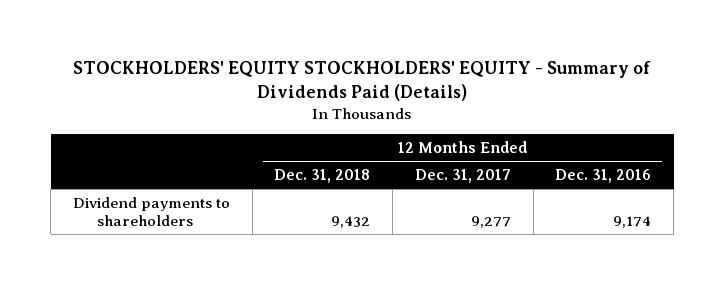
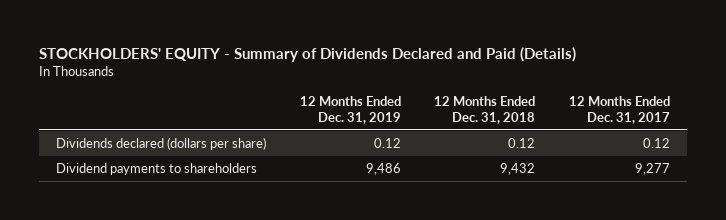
[73,61,652,102] STOCKHOLDERS' EQUITY STOCKHOLDERS' EQUITY - Summary of Dividends Paid (Details) -> [39,46,577,62] STOCKHOLDERS' EQUITY - Summary of Dividends Declared and Paid (Details)
[555,169,652,184] Dec. 31, 2016 -> none
none -> [299,95,401,125] 12 Months Ended Dec. 31, 2019
none -> [55,137,266,151] Dividends declared (dollars per share)

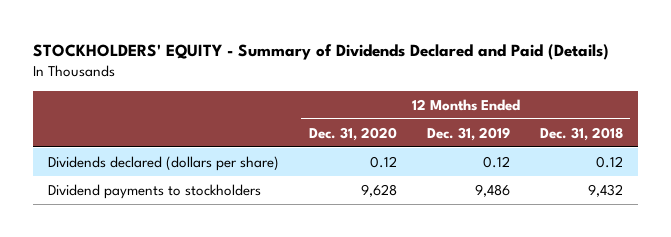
[568,95,670,125] 12 Months Ended Dec. 31, 2017 -> none
none -> [308,126,397,141] Dec. 31, 2020
[55,163,257,176] Dividend payments to shareholders -> [47,183,261,199] Dividend payments to stockholders

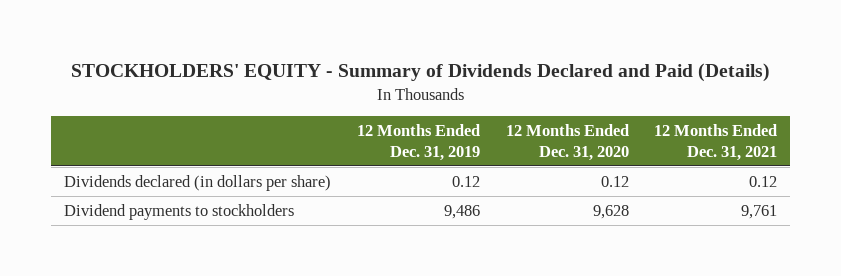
[539,126,623,141] Dec. 31, 2018 -> none
none -> [654,124,778,161] 12 Months Ended Dec. 31, 2021
[47,155,279,171] Dividends declared (dollars per share) -> [64,174,332,191] Dividends declared (in dollars per share)

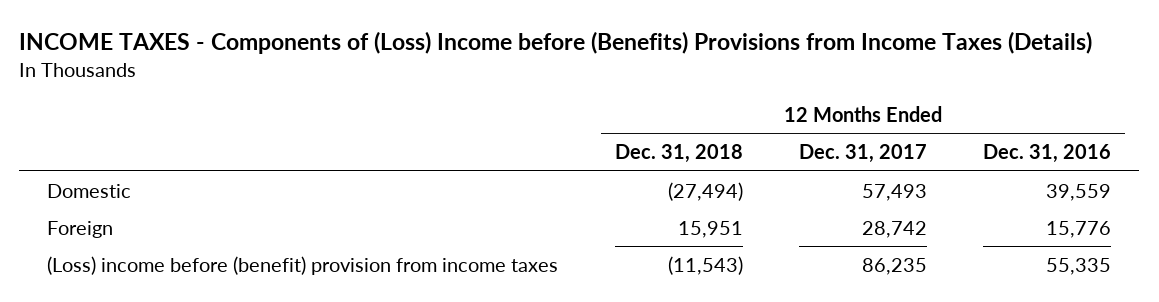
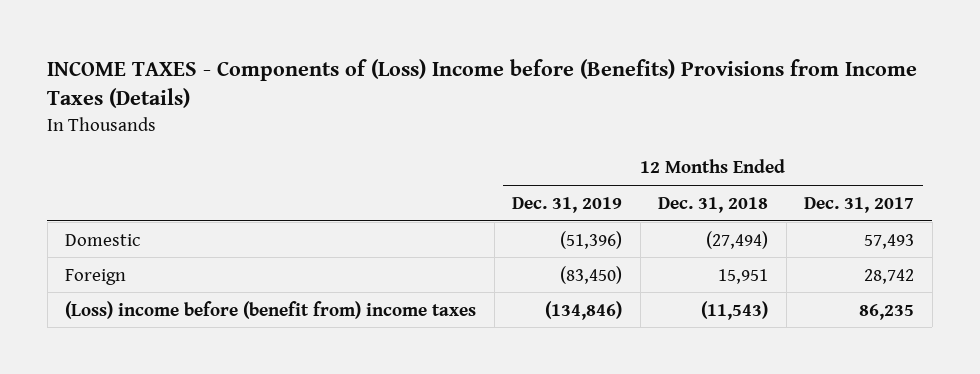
[983,144,1112,164] Dec. 31, 2016 -> none
none -> [512,196,623,213] Dec. 31, 2019
[47,255,559,275] (Loss) income before (benefit) provision from income taxes -> [65,300,477,319] (Loss) income before (benefit from) income taxes

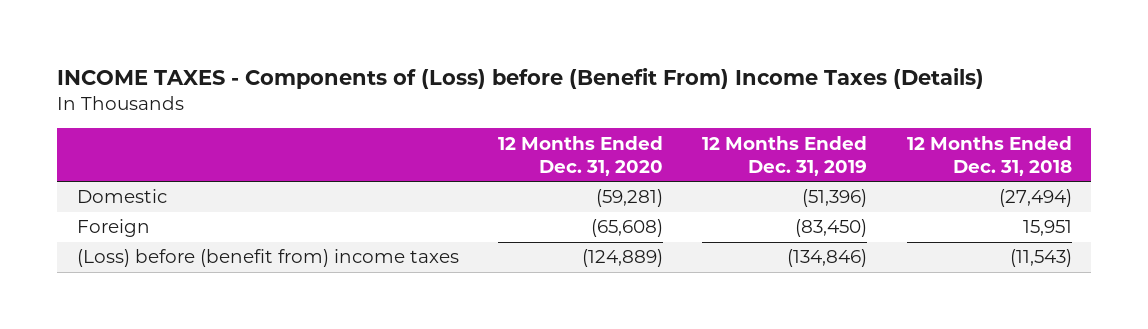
[47,59,918,109] INCOME TAXES - Components of (Loss) Income before (Benefits) Provisions from Income Taxes (Details) -> [57,68,985,90] INCOME TAXES - Components of (Loss) before (Benefit From) Income Taxes (Details)
[804,196,915,213] Dec. 31, 2017 -> none
none -> [498,135,664,176] 12 Months Ended Dec. 31, 2020
[65,300,477,319] (Loss) income before (benefit from) income taxes -> [76,249,459,268] (Loss) before (benefit from) income taxes

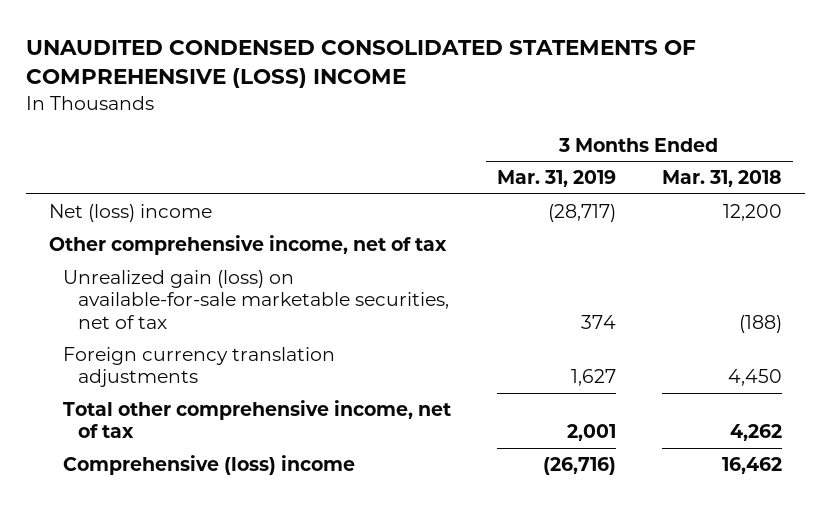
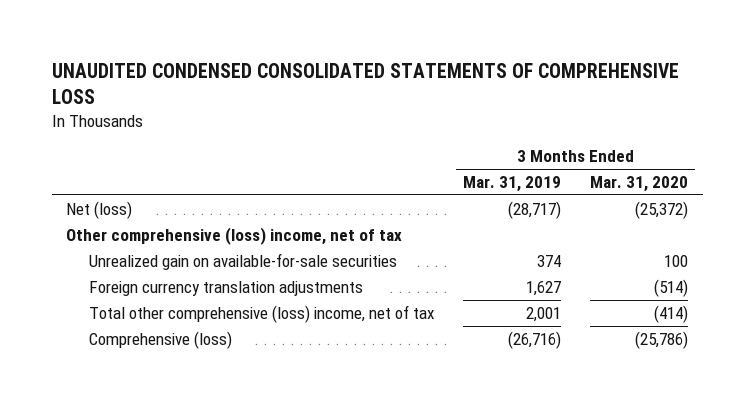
[25,40,696,89] UNAUDITED CONDENSED CONSOLIDATED STATEMENTS OF COMPREHENSIVE (LOSS) INCOME -> [51,62,679,104] UNAUDITED CONDENSED CONSOLIDATED STATEMENTS OF COMPREHENSIVE LOSS
[661,170,782,188] Mar. 31, 2018 -> none
none -> [590,176,689,193] Mar. 31, 2020
[48,203,212,222] Net (loss) income -> [66,200,133,219] Net (loss)
[48,234,447,255] Other comprehensive income, net of tax -> [66,226,403,245] Other comprehensive (loss) income, net of tax
[63,269,449,329] Unrealized gain (loss) on available-for-sale marketable securities, net of tax -> [88,252,397,270] Unrealized gain on available-for-sale securities
[63,399,452,439] Total other comprehensive income, net of tax -> [88,304,434,323] Total other comprehensive (loss) income, net of tax
[63,454,356,475] Comprehensive (loss) income -> [88,330,232,349] Comprehensive (loss)

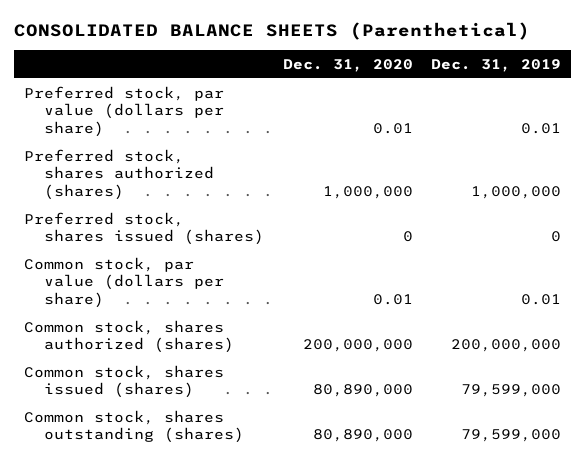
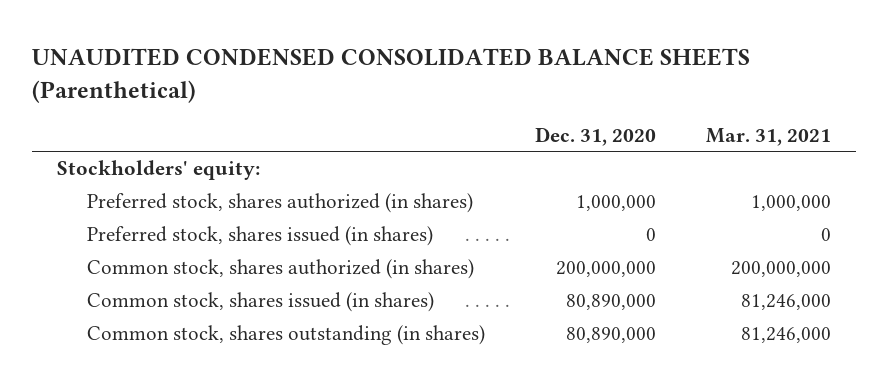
[14,22,531,41] CONSOLIDATED BALANCE SHEETS (Parenthetical) -> [32,47,751,103] UNAUDITED CONDENSED CONSOLIDATED BALANCE SHEETS (Parenthetical)
[431,58,562,72] Dec. 31, 2019 -> none
none -> [705,127,831,146] Mar. 31, 2021
[23,85,224,138] Preferred stock, par value (dollars per share) -> none
[23,256,224,309] Common stock, par value (dollars per share) -> none
none -> [57,160,261,181] Stockholders' equity:
[23,148,214,201] Preferred stock, shares authorized (shares) -> [87,193,474,214] Preferred stock, shares authorized (in shares)
[23,211,264,246] Preferred stock, shares issued (shares) -> [87,226,434,247] Preferred stock, shares issued (in shares)
[23,319,234,354] Common stock, shares authorized (shares) -> [87,259,475,280] Common stock, shares authorized (in shares)
[23,364,224,399] Common stock, shares issued (shares) -> [87,292,435,313] Common stock, shares issued (in shares)
[23,409,244,444] Common stock, shares outstanding (shares) -> [87,325,486,346] Common stock, shares outstanding (in shares)

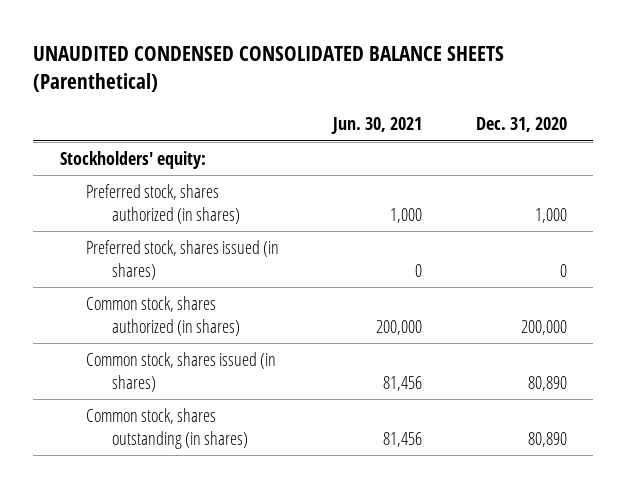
[705,127,831,146] Mar. 31, 2021 -> none
none -> [330,117,422,135] Jun. 30, 2021
[576,195,657,212] 1,000,000 -> [534,207,567,223] 1,000
[556,261,657,278] 200,000,000 -> [520,319,567,335] 200,000
[566,294,657,311] 80,890,000 -> [527,375,567,391] 80,890
[566,327,657,344] 80,890,000 -> [527,431,567,447] 80,890

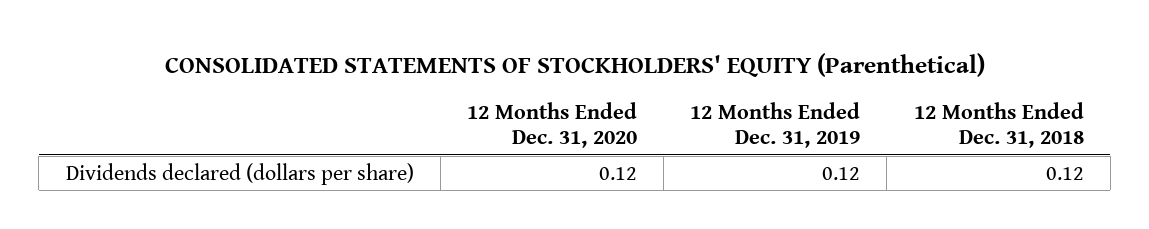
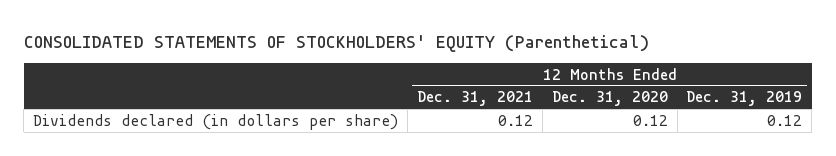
[913,101,1084,149] 12 Months Ended Dec. 31, 2018 -> none
none -> [416,91,533,107] Dec. 31, 2021
[65,163,414,186] Dividends declared (dollars per share) -> [33,113,399,130] Dividends declared (in dollars per share)

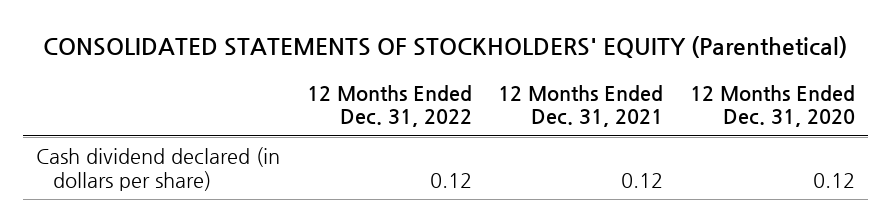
[686,91,803,107] Dec. 31, 2019 -> none
none -> [306,84,472,128] 12 Months Ended Dec. 31, 2022
[33,113,399,130] Dividends declared (in dollars per share) -> [36,147,281,191] Cash dividend declared (in dollars per share)

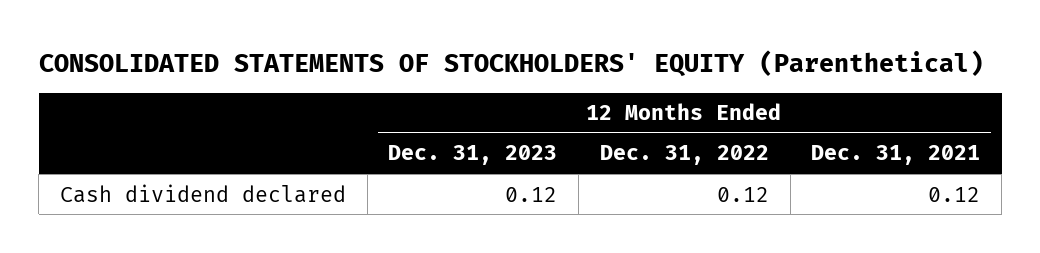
[689,84,855,128] 12 Months Ended Dec. 31, 2020 -> none
none -> [388,145,558,166] Dec. 31, 2023
[36,147,281,191] Cash dividend declared (in dollars per share) -> [59,183,346,203] Cash dividend declared

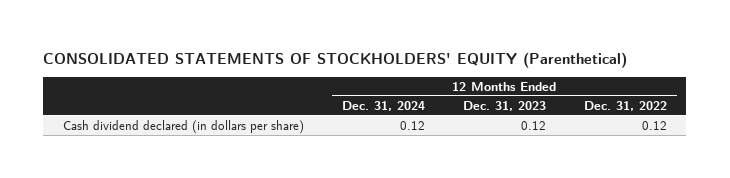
[811,145,981,166] Dec. 31, 2021 -> none
none -> [341,100,425,111] Dec. 31, 2024
[59,183,346,203] Cash dividend declared -> [62,120,304,135] Cash dividend declared (in dollars per share)

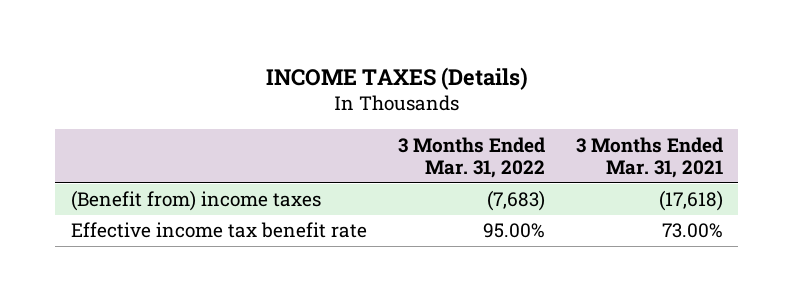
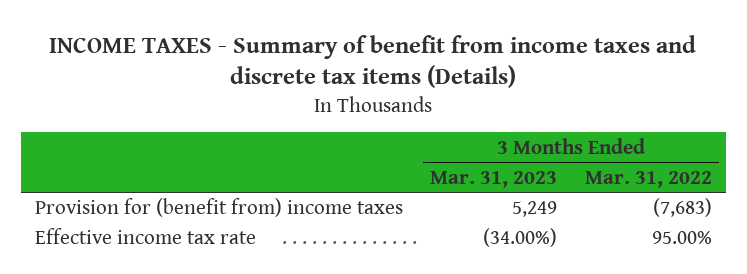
[265,66,528,90] INCOME TAXES (Details) -> [49,34,697,89] INCOME TAXES - Summary of benefit from income taxes and discrete tax items (Details)
[575,136,723,179] 3 Months Ended Mar. 31, 2021 -> none
none -> [430,170,558,188] Mar. 31, 2023
[70,190,321,212] (Benefit from) income taxes -> [34,198,403,218] Provision for (benefit from) income taxes
[70,222,367,239] Effective income tax benefit rate -> [34,228,256,245] Effective income tax rate

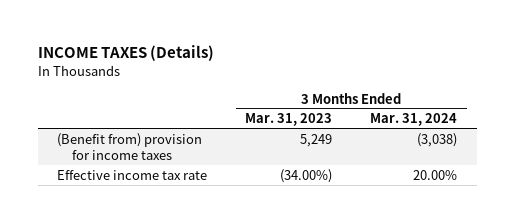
[49,34,697,89] INCOME TAXES - Summary of benefit from income taxes and discrete tax items (Details) -> [38,45,215,62] INCOME TAXES (Details)
[584,170,712,188] Mar. 31, 2022 -> none
none -> [370,113,458,127] Mar. 31, 2024
[34,198,403,218] Provision for (benefit from) income taxes -> [57,132,203,160] (Benefit from) provision for income taxes

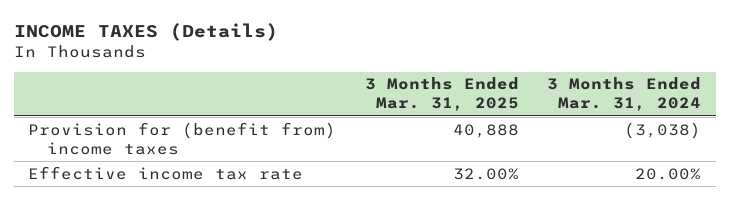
[245,113,333,127] Mar. 31, 2023 -> none
none -> [364,77,519,112] 3 Months Ended Mar. 31, 2025
[57,132,203,160] (Benefit from) provision for income taxes -> [28,121,337,155] Provision for (benefit from) income taxes

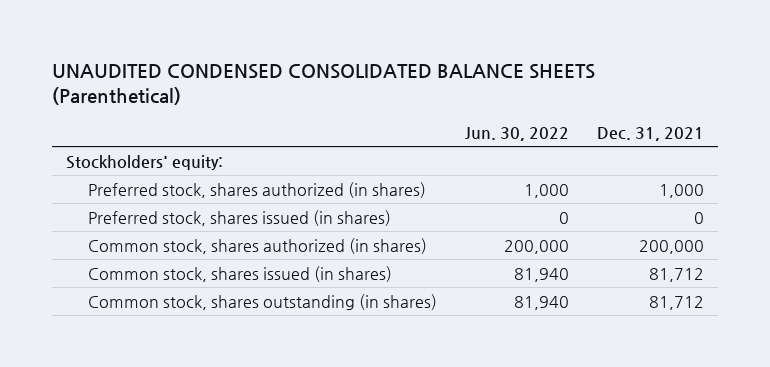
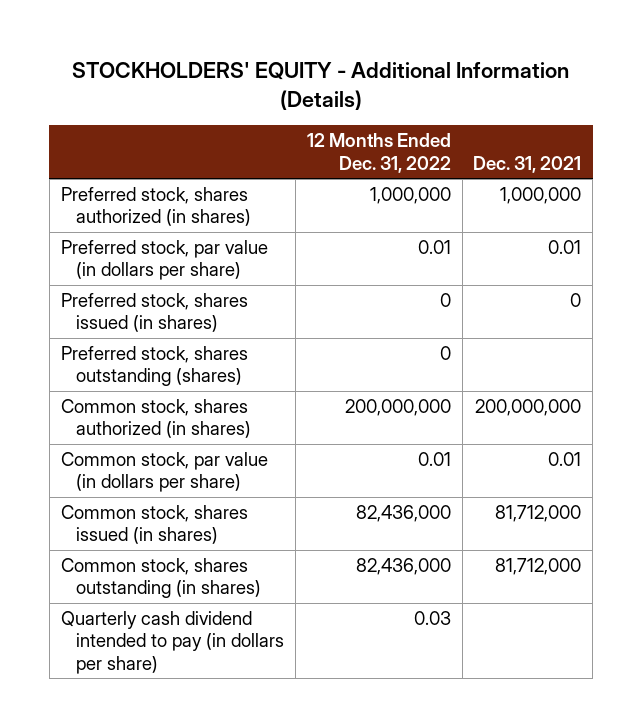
[52,64,596,105] UNAUDITED CONDENSED CONSOLIDATED BALANCE SHEETS (Parenthetical) -> [72,62,570,110] STOCKHOLDERS' EQUITY - Additional Information (Details)
[464,126,569,141] Jun. 30, 2022 -> none
none -> [306,133,451,173] 12 Months Ended Dec. 31, 2022
[66,154,224,170] Stockholders' equity: -> none
[659,183,705,198] 1,000 -> [500,187,582,205] 1,000,000
none -> [60,240,268,281] Preferred stock, par value (in dollars per share)
none -> [60,346,248,387] Preferred stock, shares outstanding (shares)
[639,239,705,254] 200,000 -> [475,399,582,417] 200,000,000
none -> [60,452,268,493] Common stock, par value (in dollars per share)
[649,267,705,282] 81,712 -> [495,505,582,523] 81,712,000
[649,295,705,310] 81,712 -> [495,558,582,576] 81,712,000
none -> [60,611,285,674] Quarterly cash dividend intended to pay (in dollars per share)

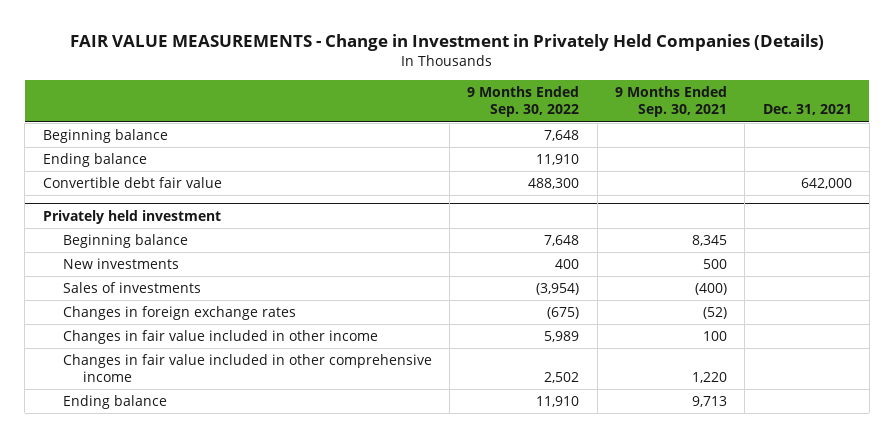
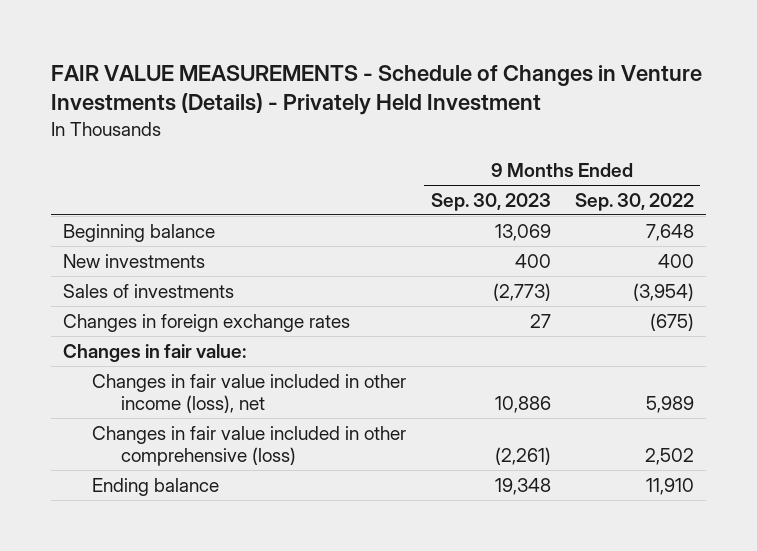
[70,33,825,51] FAIR VALUE MEASUREMENTS - Change in Investment in Privately Held Companies (Details) -> [50,64,702,116] FAIR VALUE MEASUREMENTS - Schedule of Changes in Venture Investments (Details) - Privately Held Investment
[614,86,727,118] 9 Months Ended Sep. 30, 2021 -> none
[762,104,852,116] Dec. 31, 2021 -> none
none -> [430,192,551,211] Sep. 30, 2023
[42,153,147,168] Ending balance -> none
[42,177,222,189] Convertible debt fair value -> none
[42,209,221,224] Privately held investment -> none
[62,234,188,249] Beginning balance -> none
none -> [63,343,247,362] Changes in fair value:
[62,330,378,345] Changes in fair value included in other income -> [92,373,407,414] Changes in fair value included in other income (loss), net
[62,354,432,383] Changes in fair value included in other comprehensive income -> [92,425,407,467] Changes in fair value included in other comprehensive (loss)

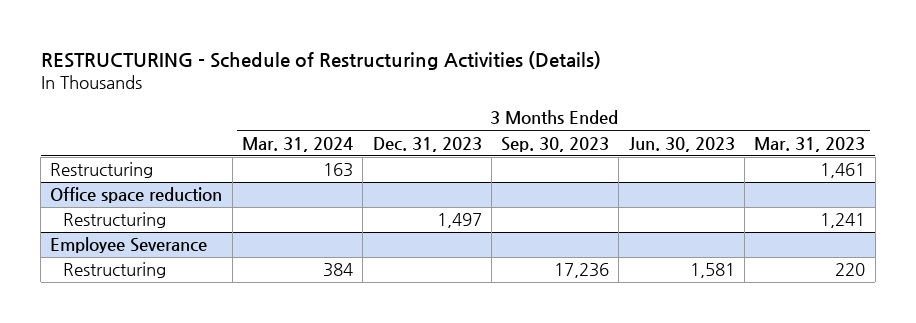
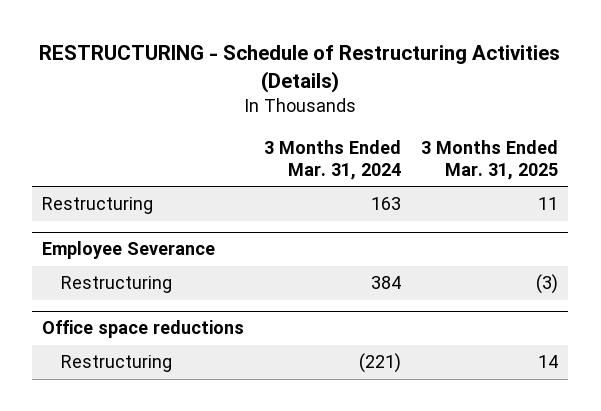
[372,136,482,152] Dec. 31, 2023 -> none
[501,136,610,152] Sep. 30, 2023 -> none
[628,136,735,152] Jun. 30, 2023 -> none
[754,136,866,152] Mar. 31, 2023 -> none
none -> [421,139,559,180] 3 Months Ended Mar. 31, 2025
[50,187,223,204] Office space reduction -> none
[63,212,167,229] Restructuring -> none
none -> [42,320,245,339] Office space reductions
none -> [61,355,173,373] Restructuring

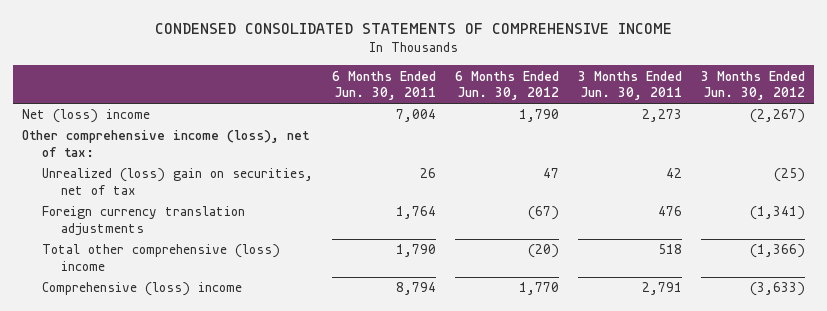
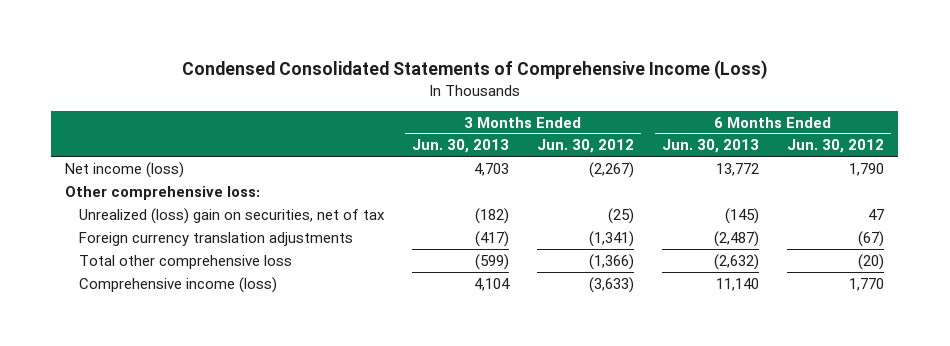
[154,22,672,34] CONDENSED CONSOLIDATED STATEMENTS OF COMPREHENSIVE INCOME -> [181,60,768,80] Condensed Consolidated Statements of Comprehensive Income (Loss)
[331,70,436,101] 6 Months Ended Jun. 30, 2011 -> none
[577,70,682,101] 3 Months Ended Jun. 30, 2011 -> none
none -> [412,139,510,154] Jun. 30, 2013
none -> [662,139,760,154] Jun. 30, 2013
[22,130,311,157] Other comprehensive income (loss), net of tax: -> none
[22,109,151,124] Net (loss) income -> [65,161,185,178] Net income (loss)
none -> [65,185,261,200] Other comprehensive loss:
[41,244,280,271] Total other comprehensive (loss) income -> [79,254,293,269] Total other comprehensive loss
[41,282,242,297] Comprehensive (loss) income -> [79,276,278,293] Comprehensive income (loss)

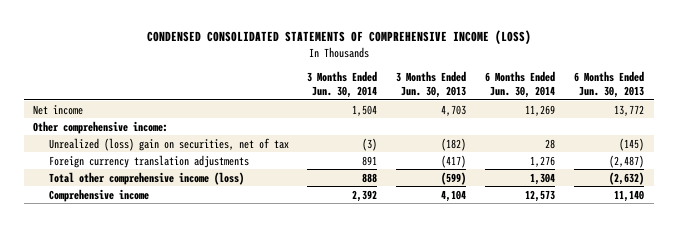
[181,60,768,80] Condensed Consolidated Statements of Comprehensive Income (Loss) -> [146,30,531,45] CONDENSED CONSOLIDATED STATEMENTS OF COMPREHENSIVE INCOME (LOSS)
[537,139,635,154] Jun. 30, 2012 -> none
[787,139,885,154] Jun. 30, 2012 -> none
none -> [307,70,378,99] 3 Months Ended Jun. 30, 2014
none -> [485,70,556,99] 6 Months Ended Jun. 30, 2014
[65,161,185,178] Net income (loss) -> [33,104,84,115] Net income
[65,185,261,200] Other comprehensive loss: -> [33,120,169,134] Other comprehensive income:
[79,254,293,269] Total other comprehensive loss -> [48,171,244,185] Total other comprehensive income (loss)
[79,276,278,293] Comprehensive income (loss) -> [48,188,149,202] Comprehensive income

